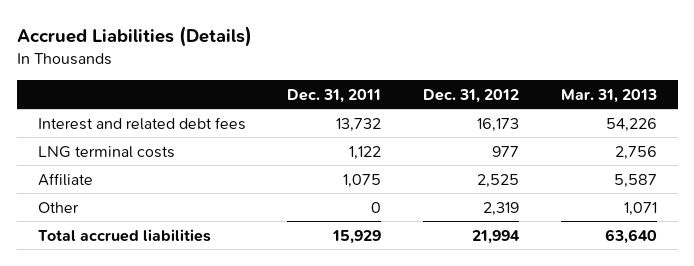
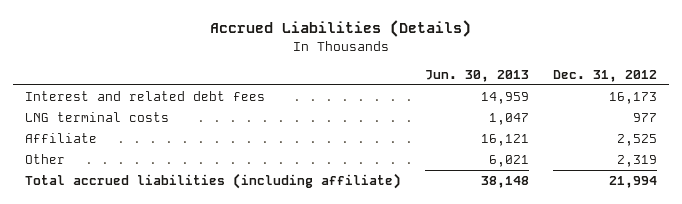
[287,88,382,103] Dec. 31, 2011 -> none
[560,88,657,103] Mar. 31, 2013 -> none
none -> [424,69,529,82] Jun. 30, 2013
[37,228,211,242] Total accrued liabilities -> [25,172,402,189] Total accrued liabilities (including affiliate)

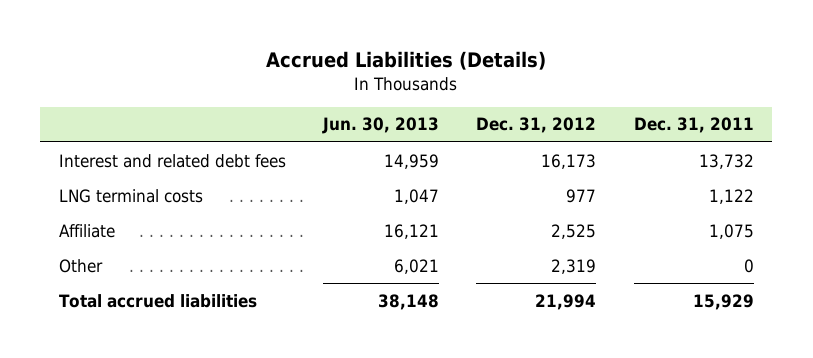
none -> [633,117,754,134] Dec. 31, 2011
[25,172,402,189] Total accrued liabilities (including affiliate) -> [58,293,257,308] Total accrued liabilities

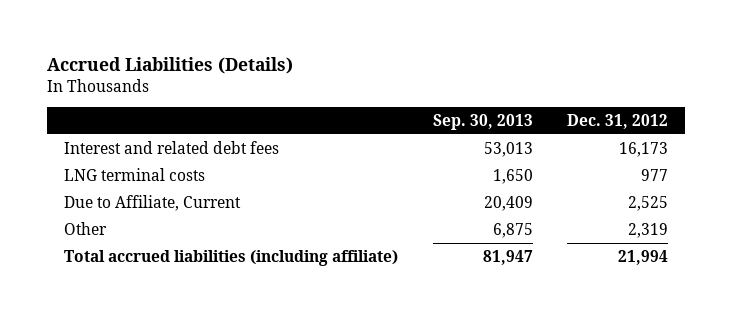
[322,117,440,135] Jun. 30, 2013 -> none
[633,117,754,134] Dec. 31, 2011 -> none
none -> [432,113,533,130] Sep. 30, 2013
[58,223,115,238] Affiliate -> [64,194,242,211] Due to Affiliate, Current
[58,293,257,308] Total accrued liabilities -> [64,249,399,266] Total accrued liabilities (including affiliate)

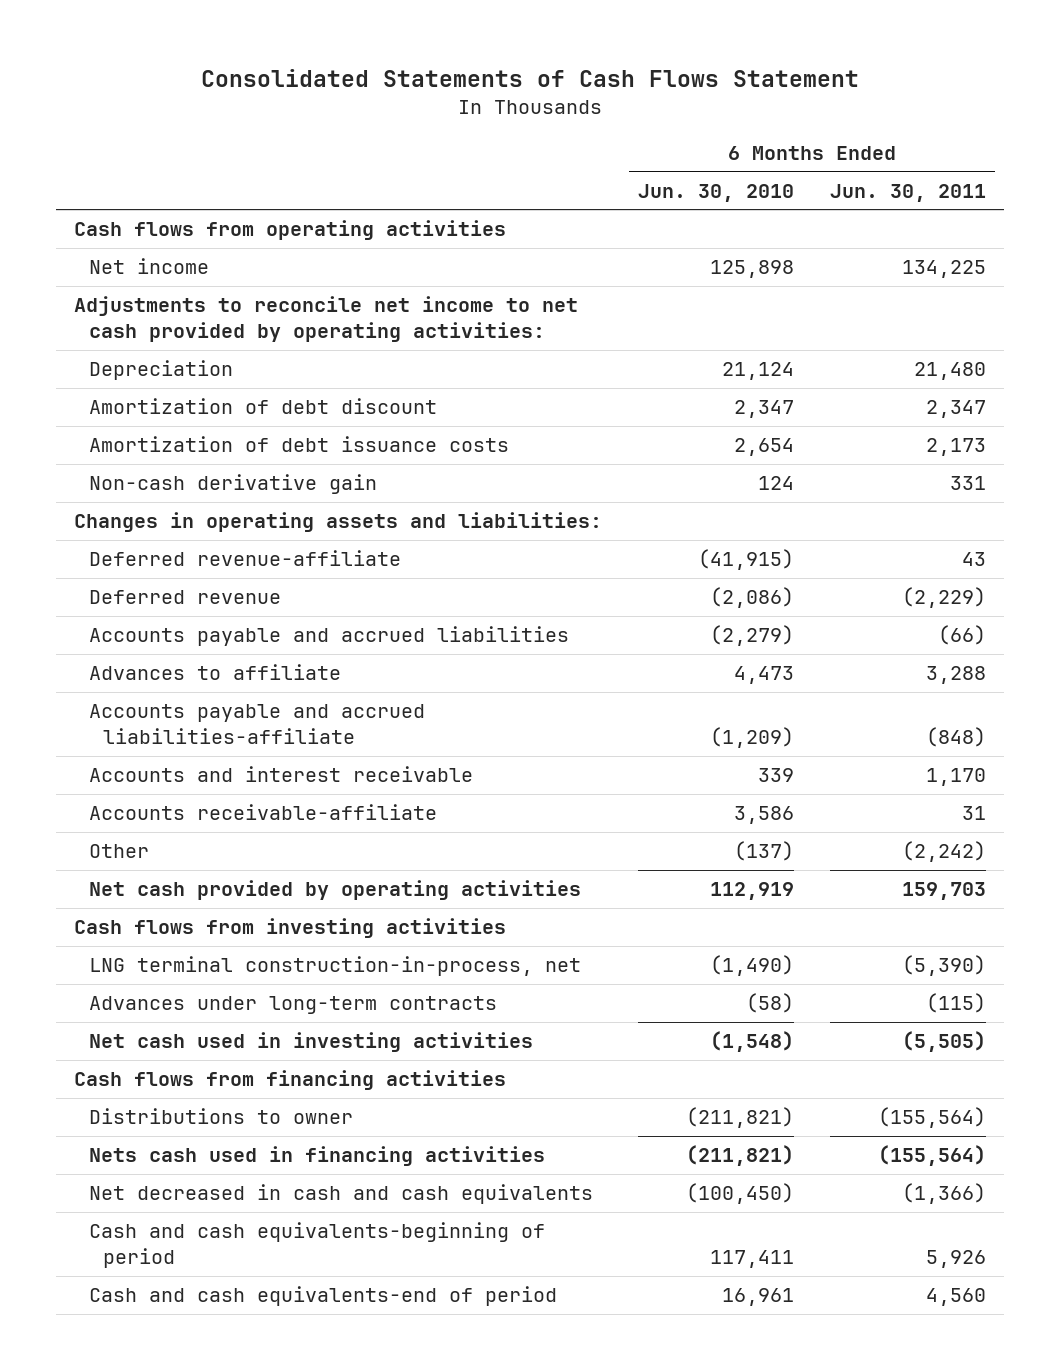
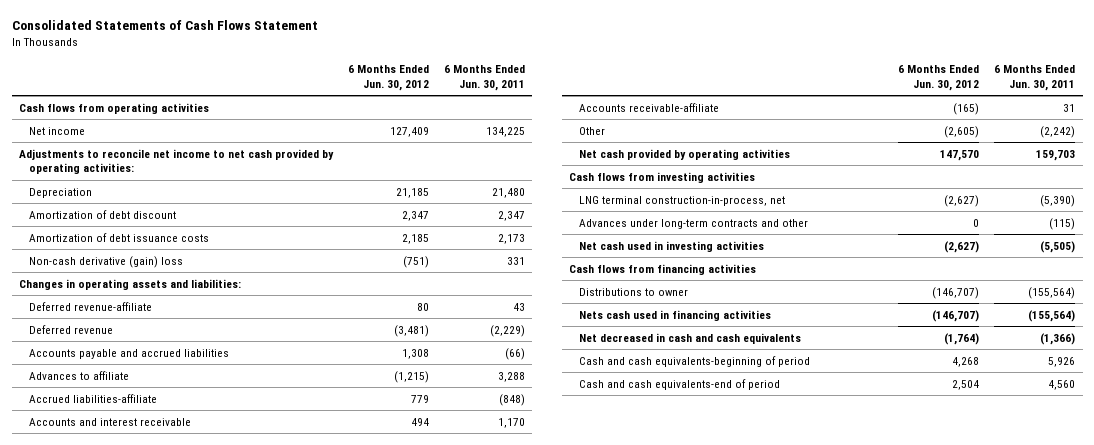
[637,183,794,202] Jun. 30, 2010 -> none
none -> [347,65,429,91] 6 Months Ended Jun. 30, 2012
[88,474,377,495] Non-cash derivative gain -> [29,255,184,268] Non-cash derivative (gain) loss
[88,704,425,745] Accounts payable and accrued liabilities-affiliate -> [29,393,158,403] Accrued liabilities-affiliate
[88,996,497,1015] Advances under long-term contracts -> [579,218,809,229] Advances under long-term contracts and other

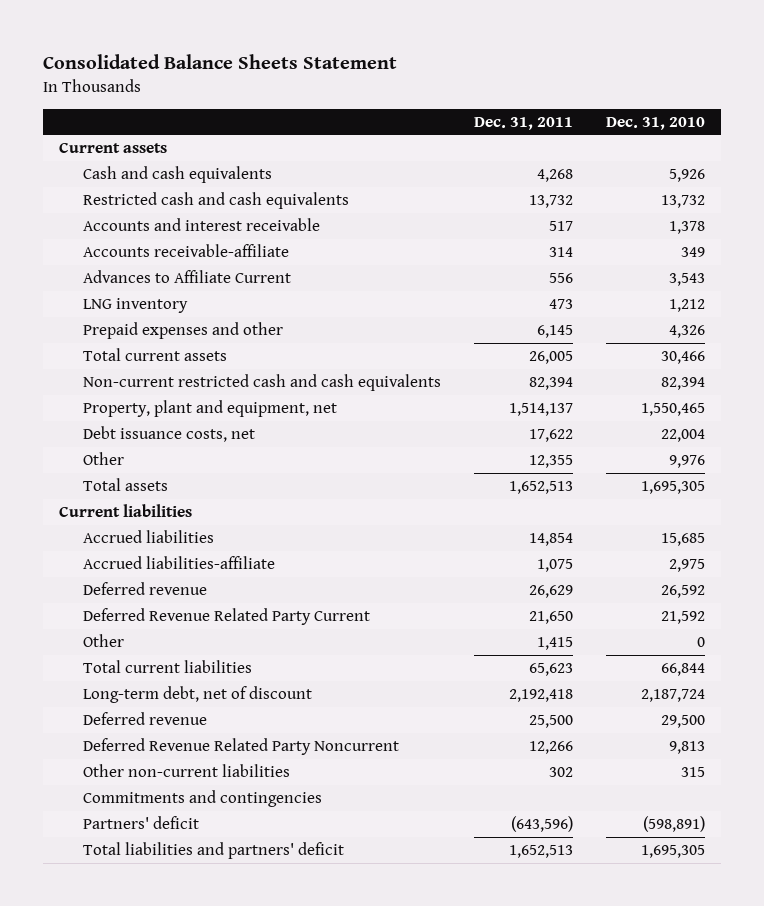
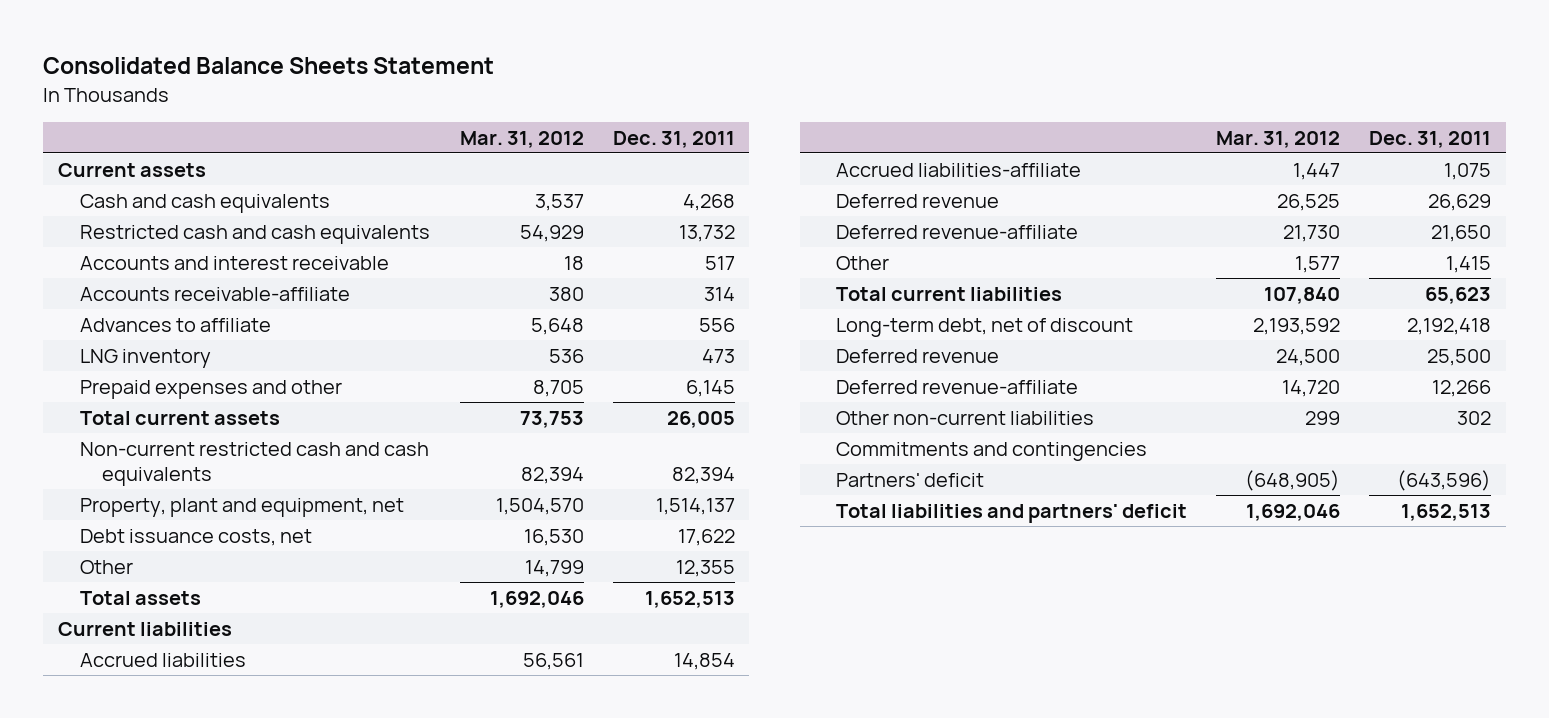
[605,116,705,130] Dec. 31, 2010 -> none
none -> [459,130,584,148] Mar. 31, 2012
[82,270,291,284] Advances to Affiliate Current -> [79,317,271,332] Advances to affiliate
[82,608,370,626] Deferred Revenue Related Party Current -> [836,224,1079,239] Deferred revenue-affiliate
[82,738,399,756] Deferred Revenue Related Party Noncurrent -> [836,379,1079,394] Deferred revenue-affiliate

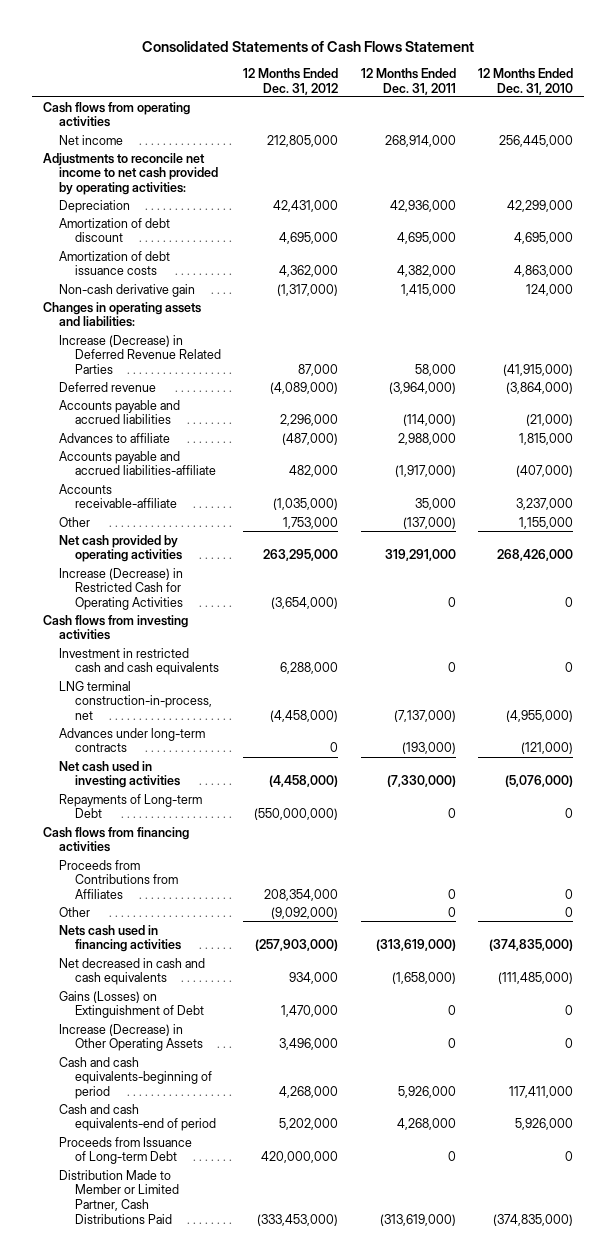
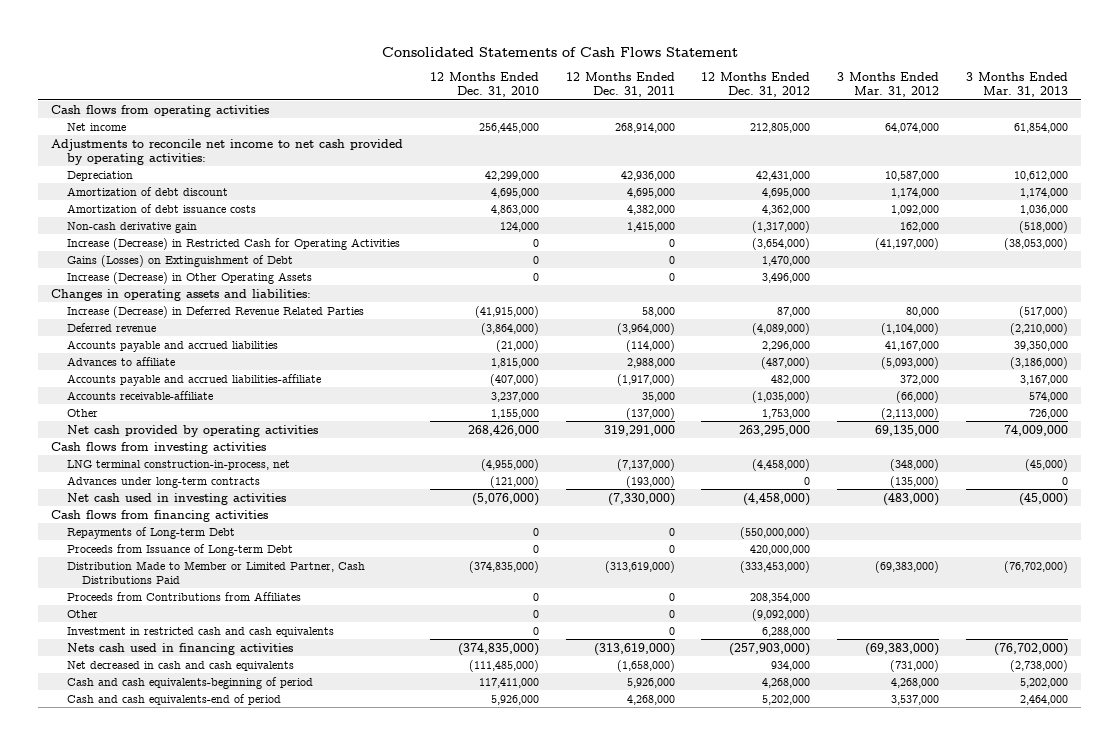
none -> [837,72,940,98] 3 Months Ended Mar. 31, 2012
none -> [965,72,1068,98] 3 Months Ended Mar. 31, 2013
[59,567,184,611] Increase (Decrease) in Restricted Cash for Operating Activities -> [66,237,400,250] Increase (Decrease) in Restricted Cash for Operating Activities
[59,990,205,1019] Gains (Losses) on Extinguishment of Debt -> [66,254,293,267] Gains (Losses) on Extinguishment of Debt
[59,1023,204,1052] Increase (Decrease) in Other Operating Assets -> [66,271,312,284] Increase (Decrease) in Other Operating Assets
[59,793,203,819] Repayments of Long-term Debt -> [66,526,235,539] Repayments of Long-term Debt
[59,1136,193,1165] Proceeds from Issuance of Long-term Debt -> [66,543,293,556] Proceeds from Issuance of Long-term Debt
[59,1169,180,1224] Distribution Made to Member or Limited Partner, Cash Distributions Paid -> [66,560,365,584] Distribution Made to Member or Limited Partner, Cash Distributions Paid
[59,647,220,676] Investment in restricted cash and cash equivalents -> [66,626,334,637] Investment in restricted cash and cash equivalents

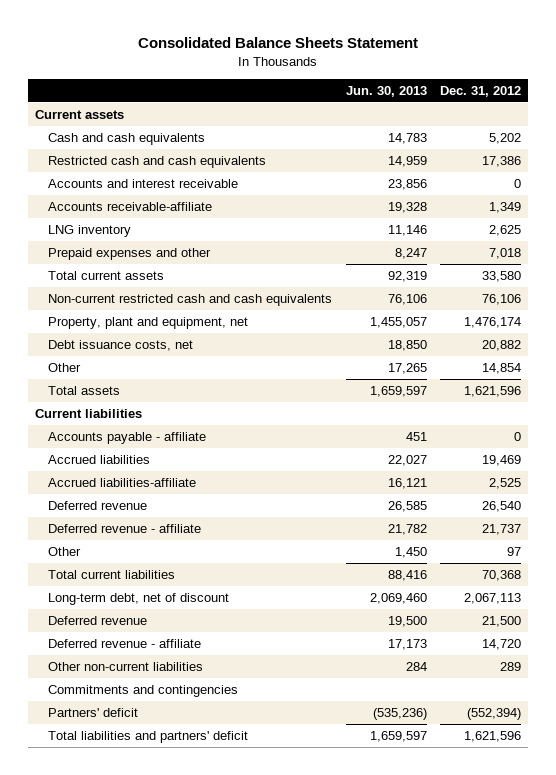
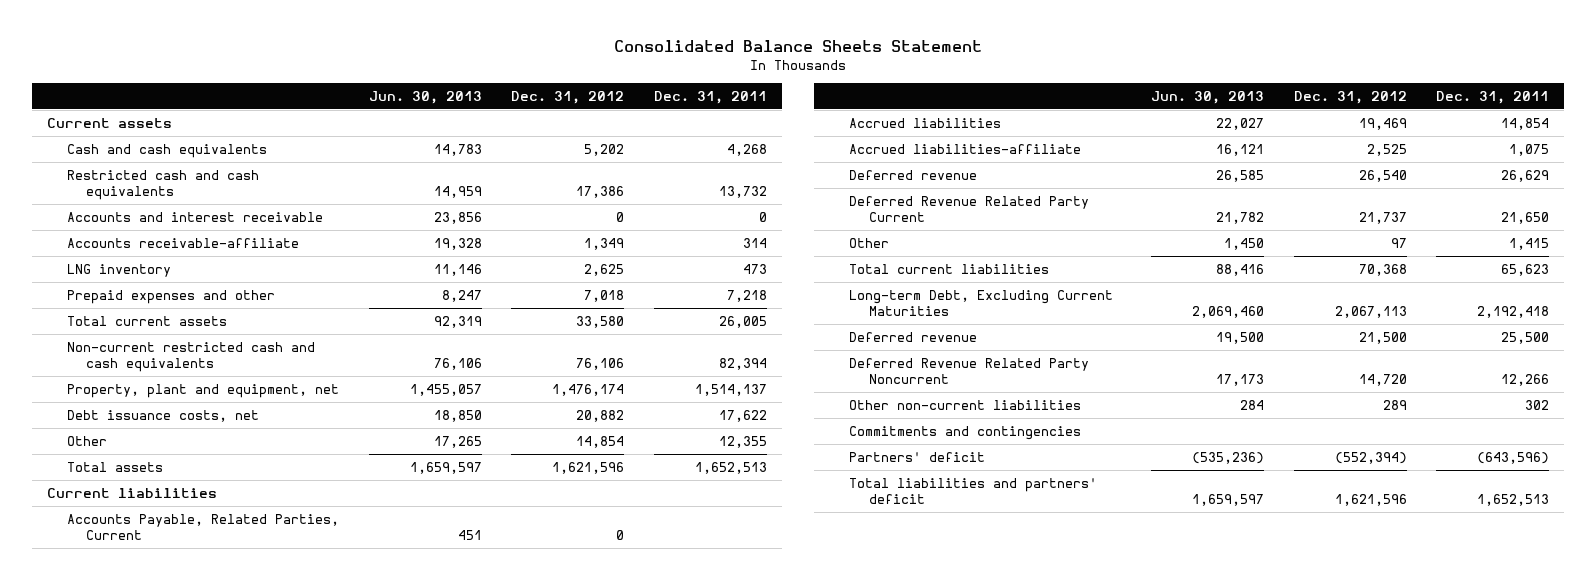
none -> [654,90,768,104] Dec. 31, 2011
[48,431,207,444] Accounts payable - affiliate -> [66,513,339,540] Accounts Payable, Related Parties, Current
[48,523,202,533] Deferred revenue - affiliate -> [848,195,1089,222] Deferred Revenue Related Party Current
[48,592,230,605] Long-term debt, net of discount -> [848,289,1113,316] Long-term Debt, Excluding Current Maturities
[48,638,202,648] Deferred revenue - affiliate -> [848,357,1089,384] Deferred Revenue Related Party Noncurrent

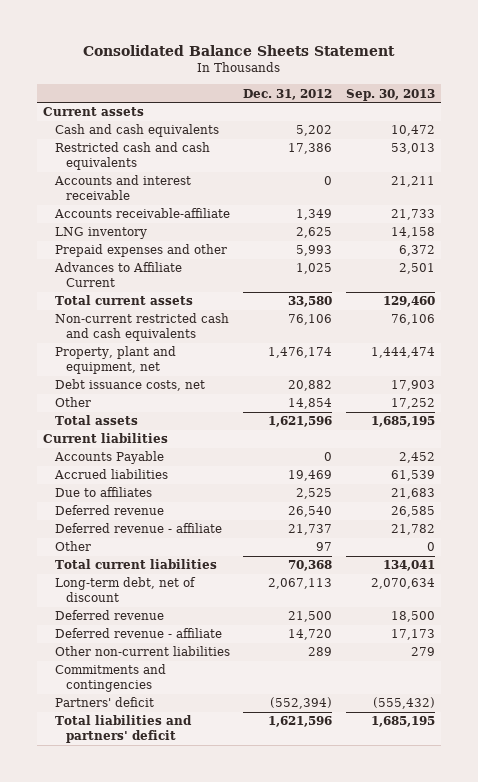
[368,90,482,104] Jun. 30, 2013 -> none
[654,90,768,104] Dec. 31, 2011 -> none
none -> [345,88,435,101] Sep. 30, 2013
[584,289,625,302] 7,018 -> [296,245,333,257] 5,993
none -> [53,262,182,288] Advances to Affiliate Current
[66,513,339,540] Accounts Payable, Related Parties, Current -> none
none -> [53,451,164,465] Accounts Payable
[848,143,1081,154] Accrued liabilities-affiliate -> [54,487,152,498] Due to affiliates
[848,195,1089,222] Deferred Revenue Related Party Current -> [54,523,222,534] Deferred revenue - affiliate
[848,289,1113,316] Long-term Debt, Excluding Current Maturities -> [54,577,196,603] Long-term debt, net of discount
[848,357,1089,384] Deferred Revenue Related Party Noncurrent -> [54,628,222,639] Deferred revenue - affiliate

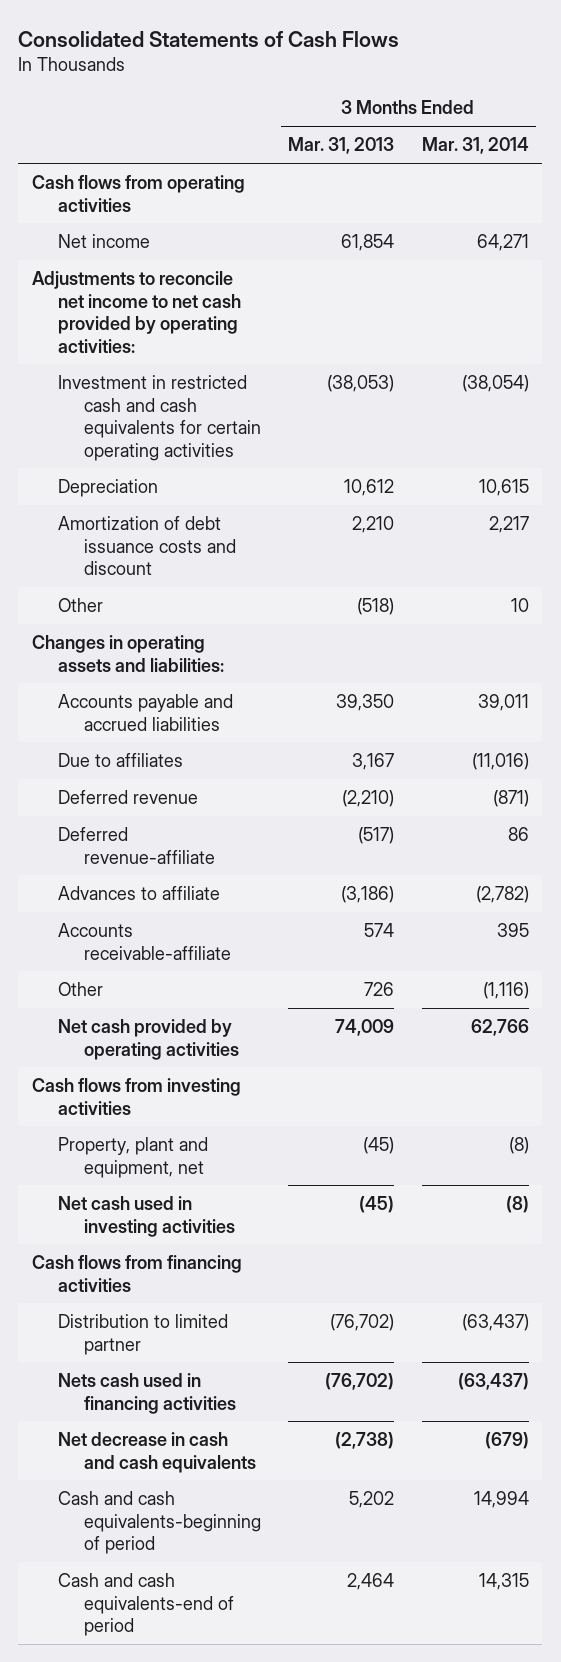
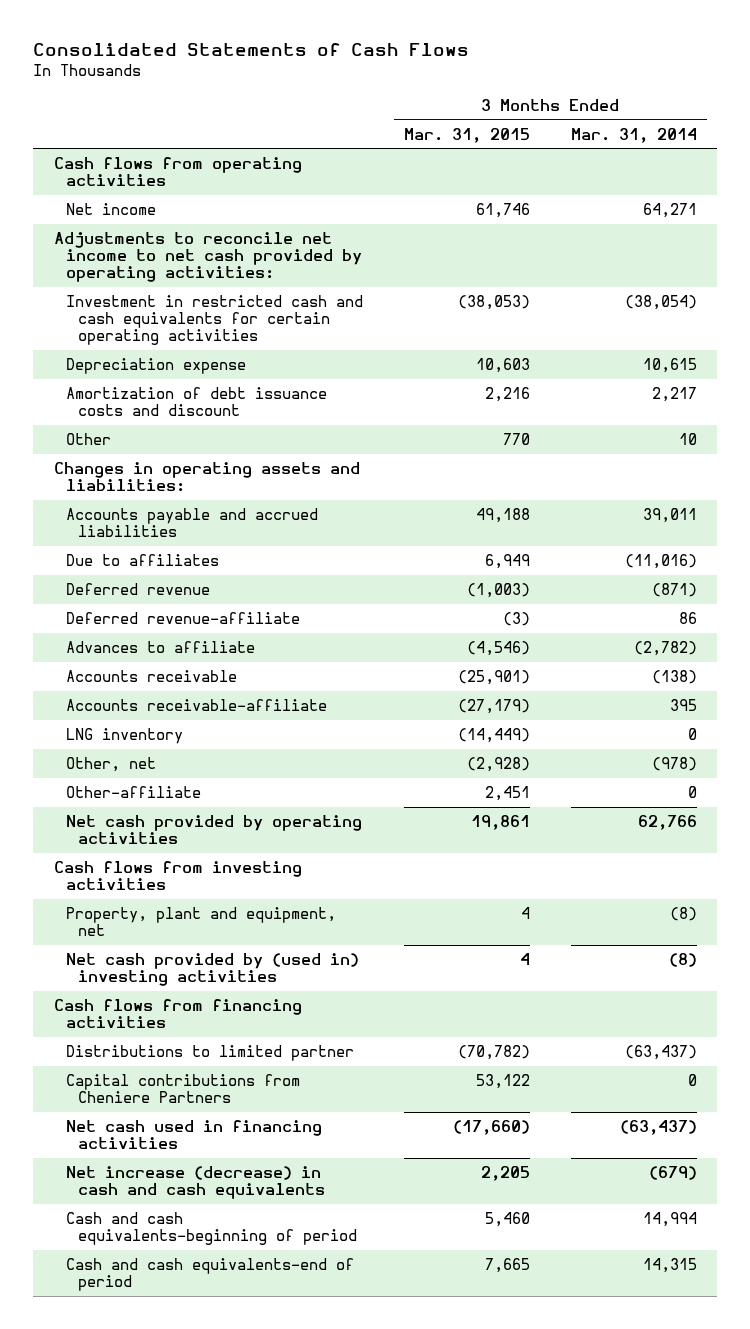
[288,137,395,155] Mar. 31, 2013 -> none
none -> [403,127,530,143] Mar. 31, 2015
[57,479,158,498] Depreciation -> [65,357,246,374] Depreciation expense
none -> [65,669,237,682] Accounts receivable
none -> [65,727,183,744] LNG inventory
[57,982,103,997] Other -> [65,756,156,772] Other, net
[482,982,529,1000] (1,116) -> [651,756,697,771] (978)
none -> [65,785,201,798] Other-affiliate
[57,1196,235,1237] Net cash used in investing activities -> [65,952,359,986] Net cash provided by (used in) investing activities
[57,1314,228,1355] Distribution to limited partner -> [65,1044,354,1061] Distributions to limited partner
none -> [65,1073,300,1103] Capital contributions from Cheniere Partners
[57,1373,236,1414] Nets cash used in financing activities -> [65,1119,322,1149] Net cash used in financing activities
[57,1432,256,1473] Net decrease in cash and cash equivalents -> [65,1165,326,1199] Net increase (decrease) in cash and cash equivalents

